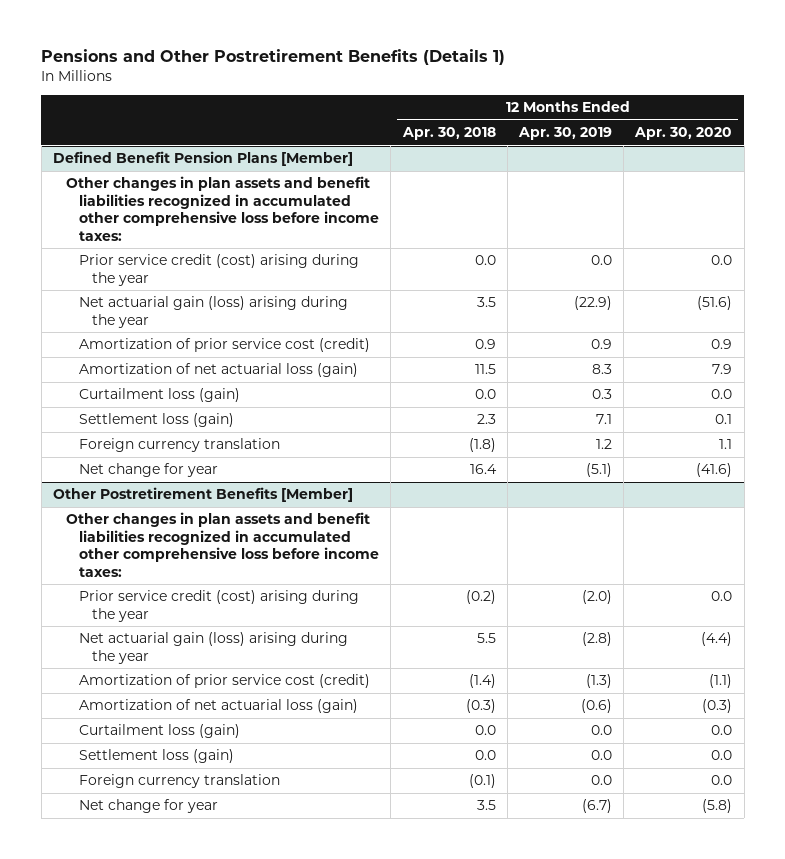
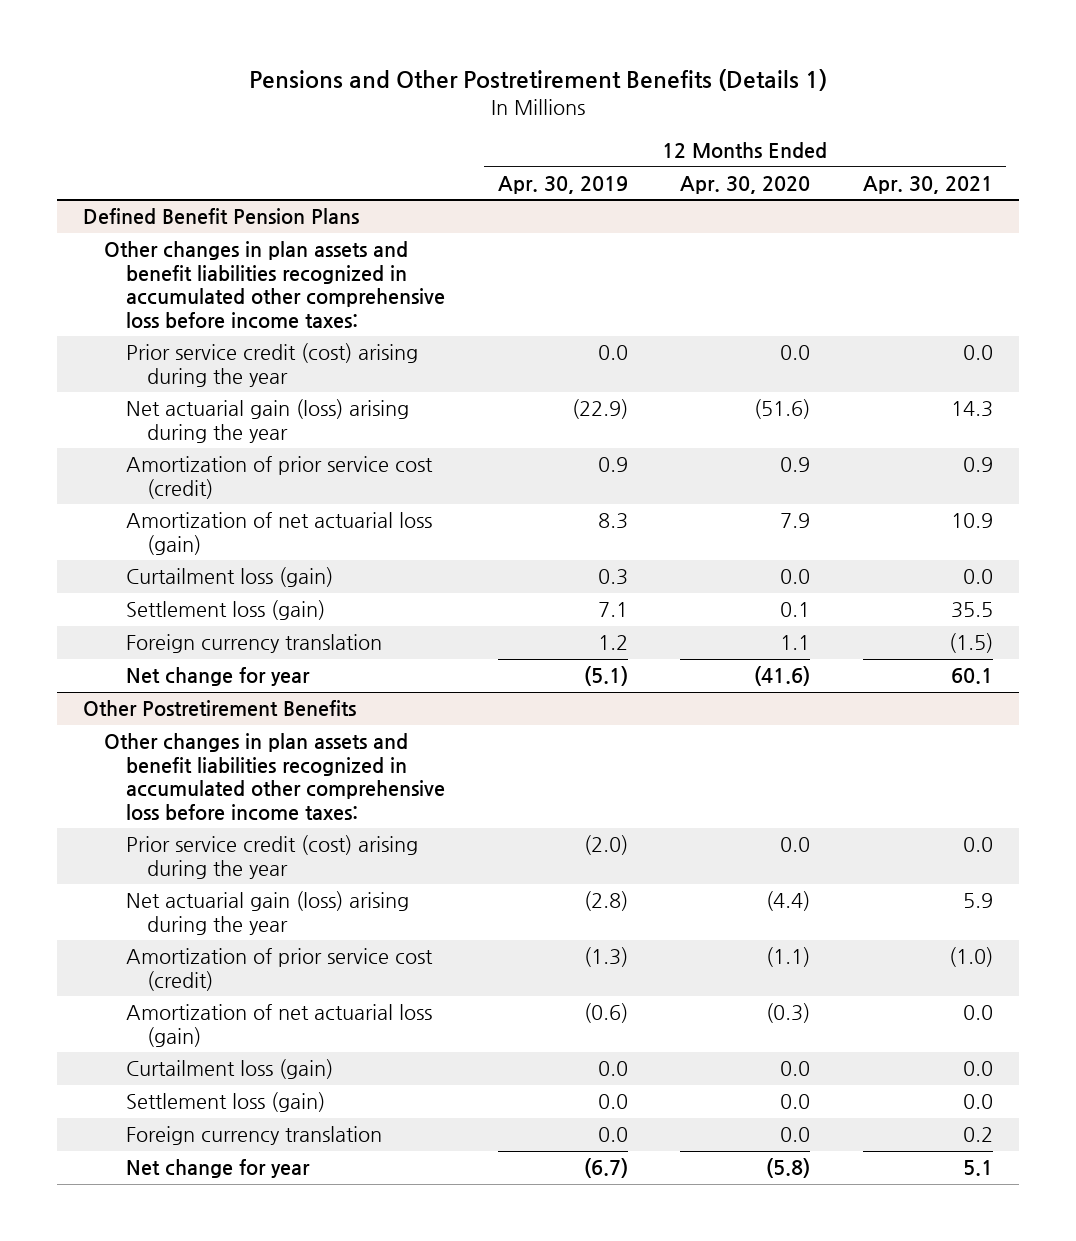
[401,127,496,141] Apr. 30, 2018 -> none
none -> [862,175,993,194] Apr. 30, 2021
[52,151,353,167] Defined Benefit Pension Plans [Member] -> [82,208,359,225] Defined Benefit Pension Plans
[52,487,353,503] Other Postretirement Benefits [Member] -> [82,700,356,717] Other Postretirement Benefits

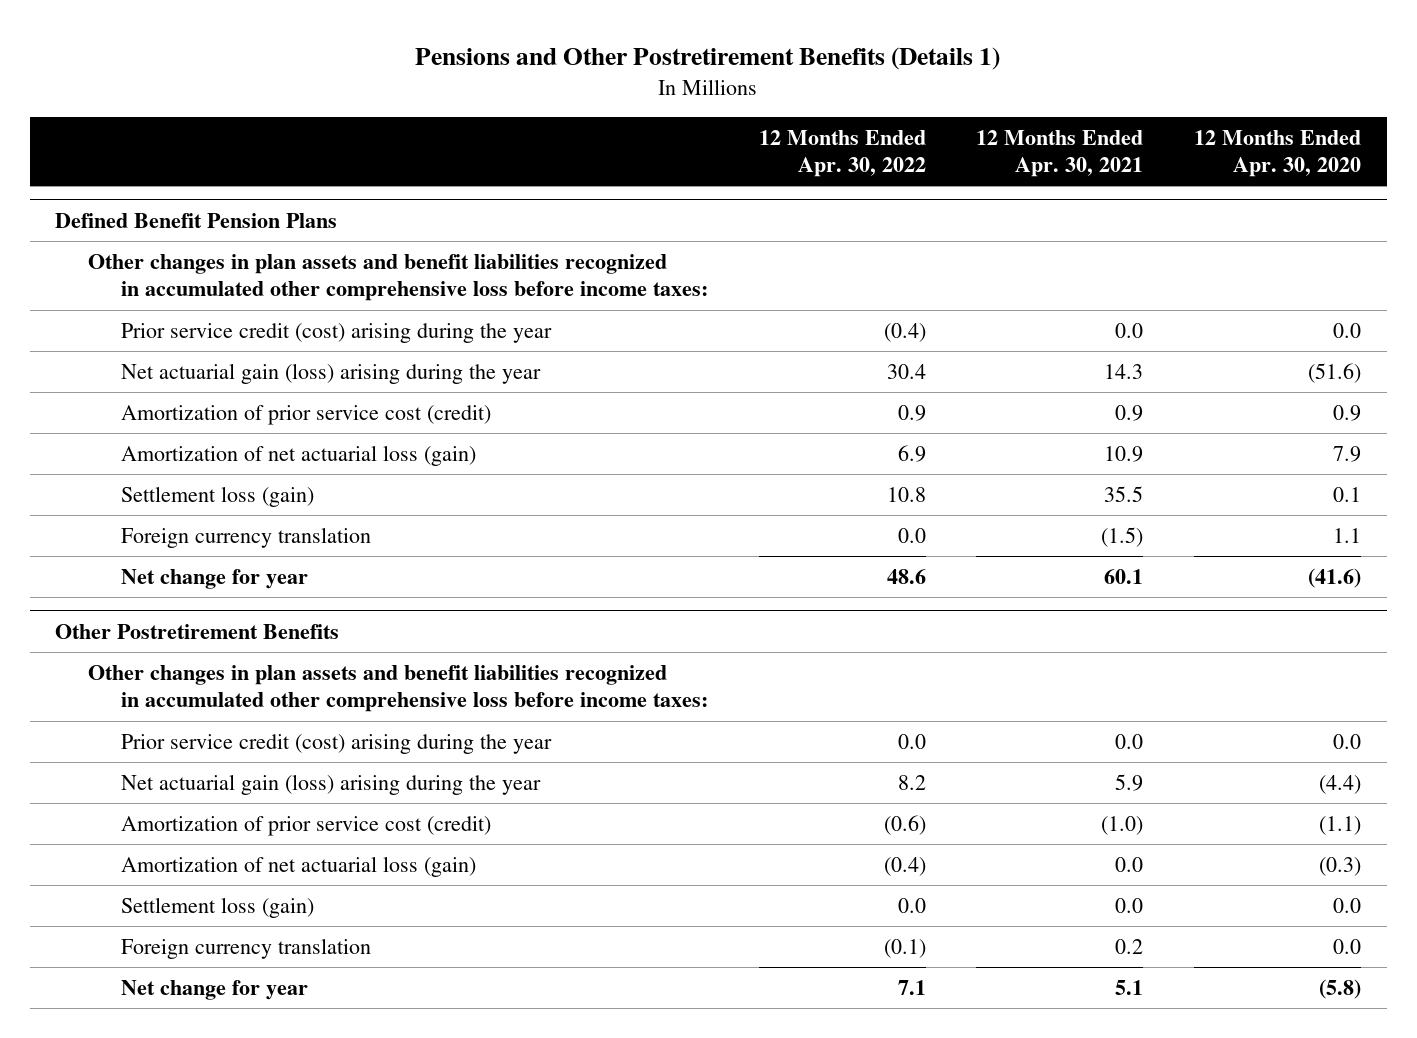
[497,175,628,194] Apr. 30, 2019 -> none
none -> [758,129,926,178] 12 Months Ended Apr. 30, 2022
[125,567,333,588] Curtailment loss (gain) -> none
[125,1059,333,1080] Curtailment loss (gain) -> none

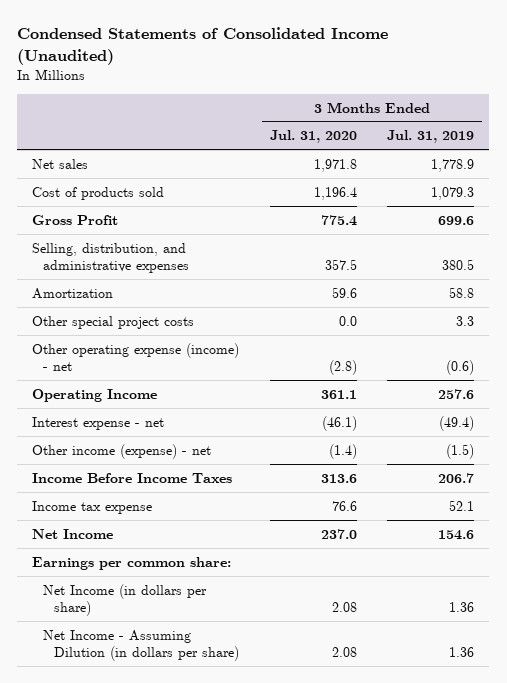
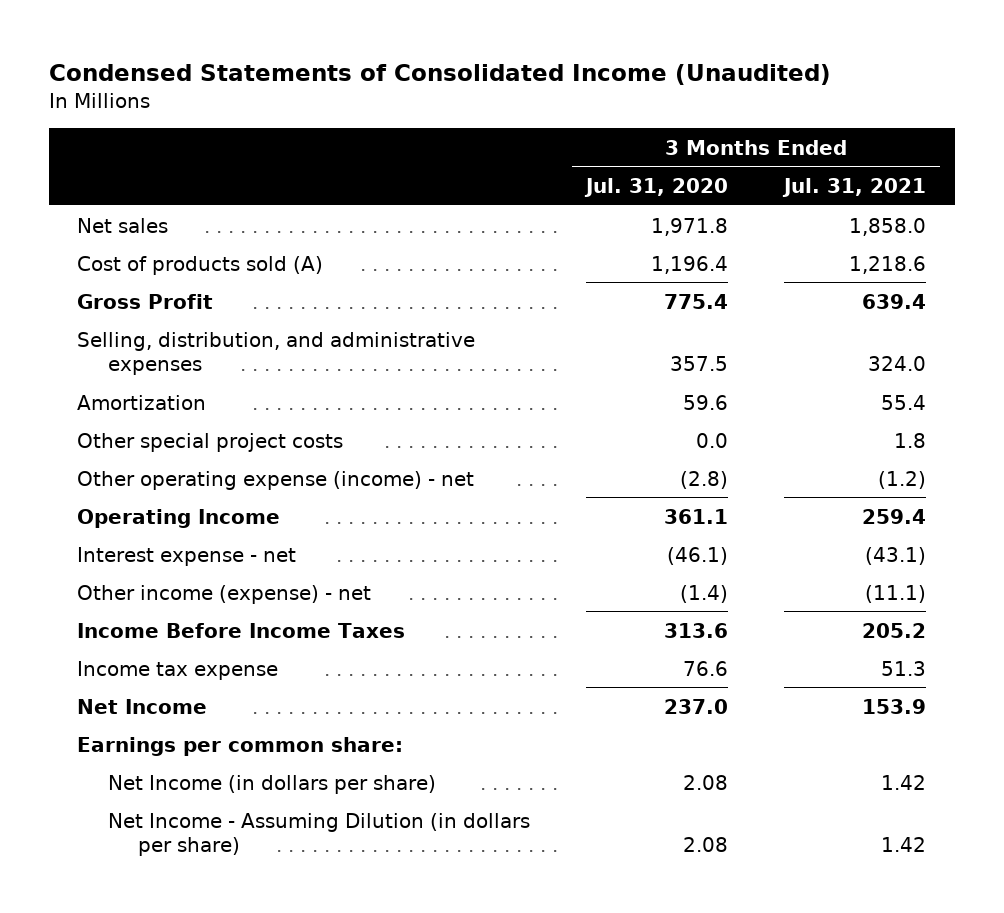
[387,130,475,144] Jul. 31, 2019 -> none
none -> [782,177,927,197] Jul. 31, 2021
[32,186,165,200] Cost of products sold -> [77,255,324,275] Cost of products sold (A)

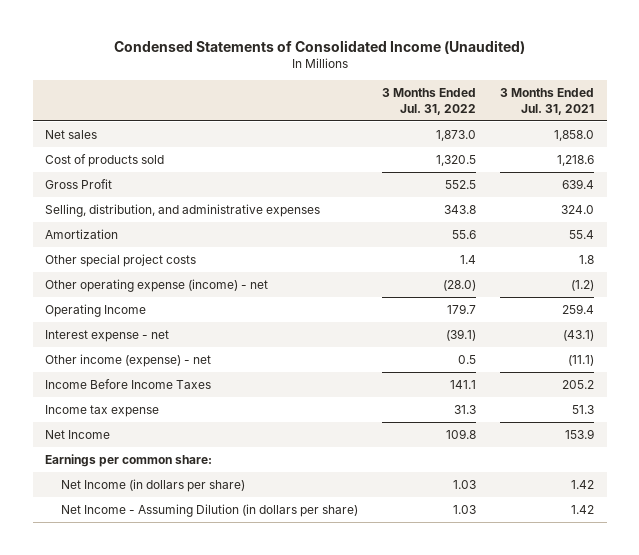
[583,177,728,197] Jul. 31, 2020 -> none
none -> [381,88,476,115] 3 Months Ended Jul. 31, 2022
[77,255,324,275] Cost of products sold (A) -> [44,153,164,167] Cost of products sold

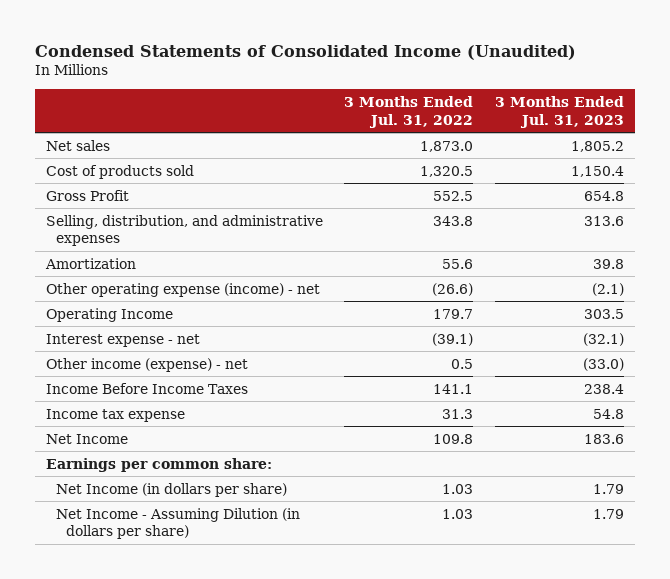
[500,88,595,115] 3 Months Ended Jul. 31, 2021 -> none
none -> [495,96,625,128] 3 Months Ended Jul. 31, 2023
[44,253,196,267] Other special project costs -> none
[442,279,476,291] (28.0) -> [432,282,474,296] (26.6)

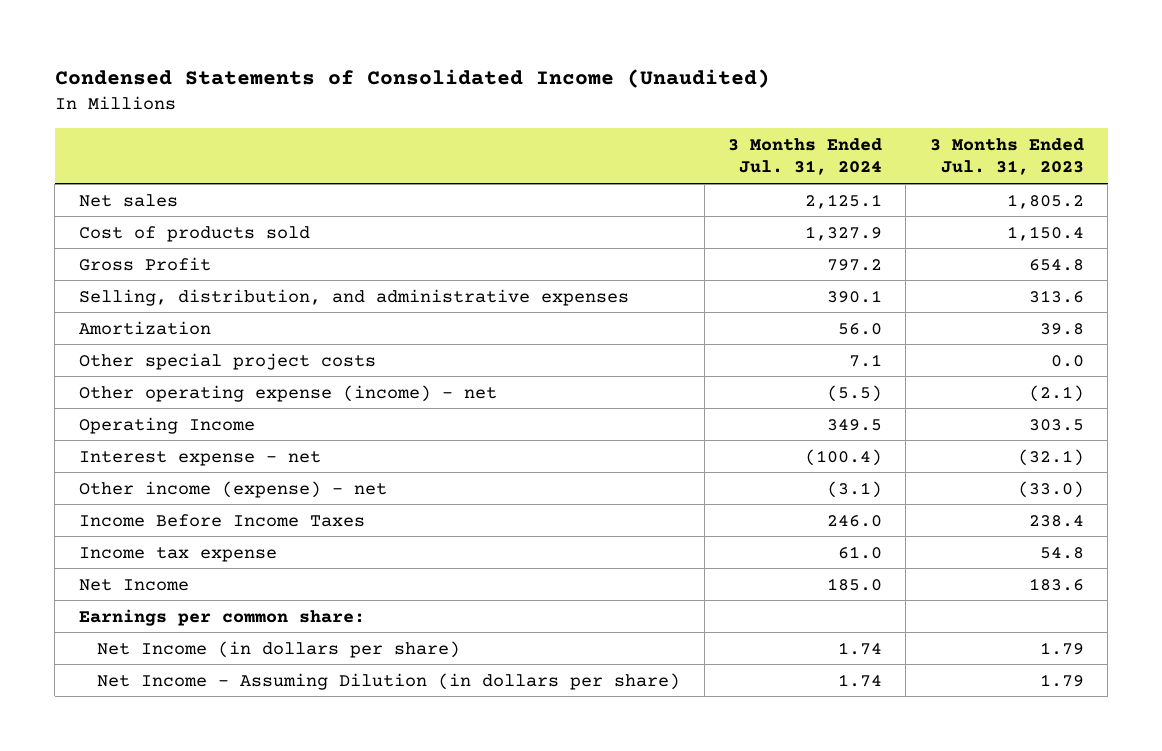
[344,96,474,128] 3 Months Ended Jul. 31, 2022 -> none
none -> [727,137,882,176] 3 Months Ended Jul. 31, 2024
none -> [78,352,376,370] Other special project costs

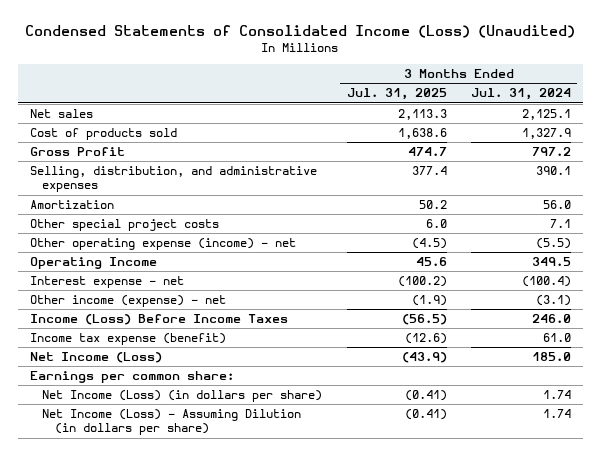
[54,69,770,89] Condensed Statements of Consolidated Income (Unaudited) -> [25,24,576,38] Condensed Statements of Consolidated Income (Loss) (Unaudited)
[929,137,1084,176] 3 Months Ended Jul. 31, 2023 -> none
none -> [346,88,447,101] Jul. 31, 2025
[78,513,365,527] Income Before Income Taxes -> [29,314,288,326] Income (Loss) Before Income Taxes
[78,546,277,562] Income tax expense -> [29,333,226,346] Income tax expense (benefit)
[78,578,189,591] Net Income -> [29,352,162,364] Net Income (Loss)
[97,640,461,658] Net Income (in dollars per share) -> [42,390,323,403] Net Income (Loss) (in dollars per share)
[97,672,681,690] Net Income - Assuming Dilution (in dollars per share) -> [42,409,302,436] Net Income (Loss) - Assuming Dilution (in dollars per share)

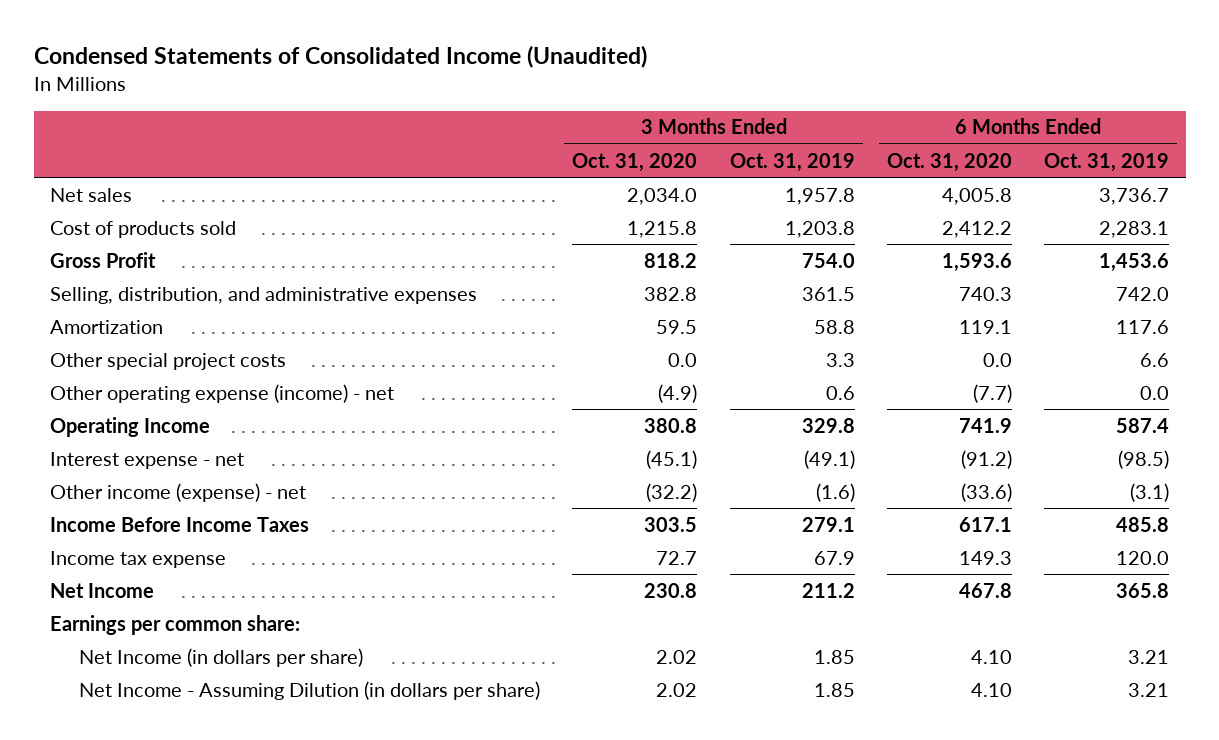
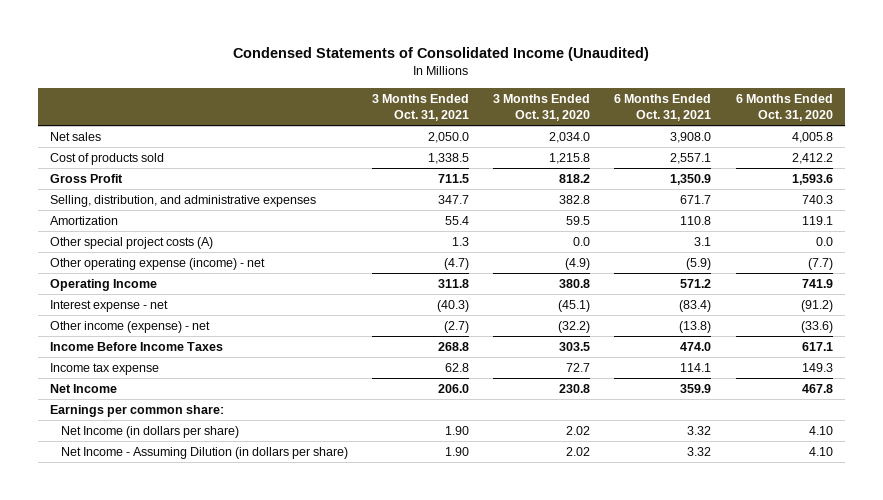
[729,152,855,172] Oct. 31, 2019 -> none
[1044,152,1170,172] Oct. 31, 2019 -> none
none -> [372,93,470,122] 3 Months Ended Oct. 31, 2021
none -> [614,93,712,122] 6 Months Ended Oct. 31, 2021
[49,352,286,370] Other special project costs -> [50,236,214,249] Other special project costs (A)

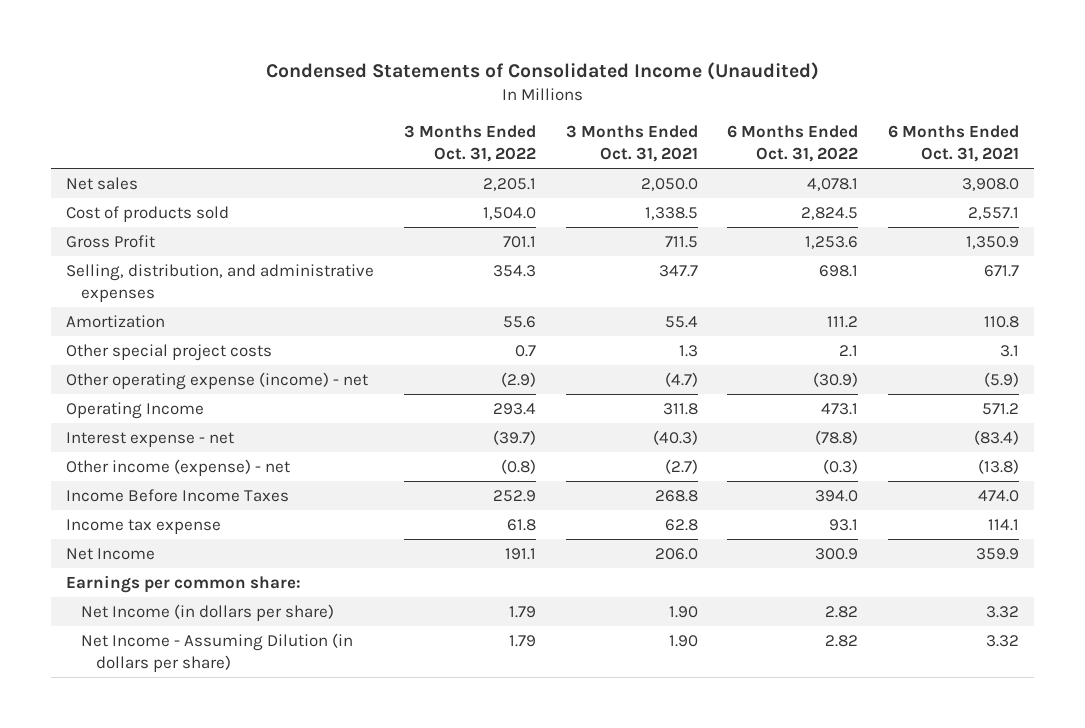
[493,93,591,122] 3 Months Ended Oct. 31, 2020 -> none
[735,93,833,122] 6 Months Ended Oct. 31, 2020 -> none
none -> [403,125,536,163] 3 Months Ended Oct. 31, 2022
none -> [727,125,859,163] 6 Months Ended Oct. 31, 2022
[50,236,214,249] Other special project costs (A) -> [65,343,272,361] Other special project costs

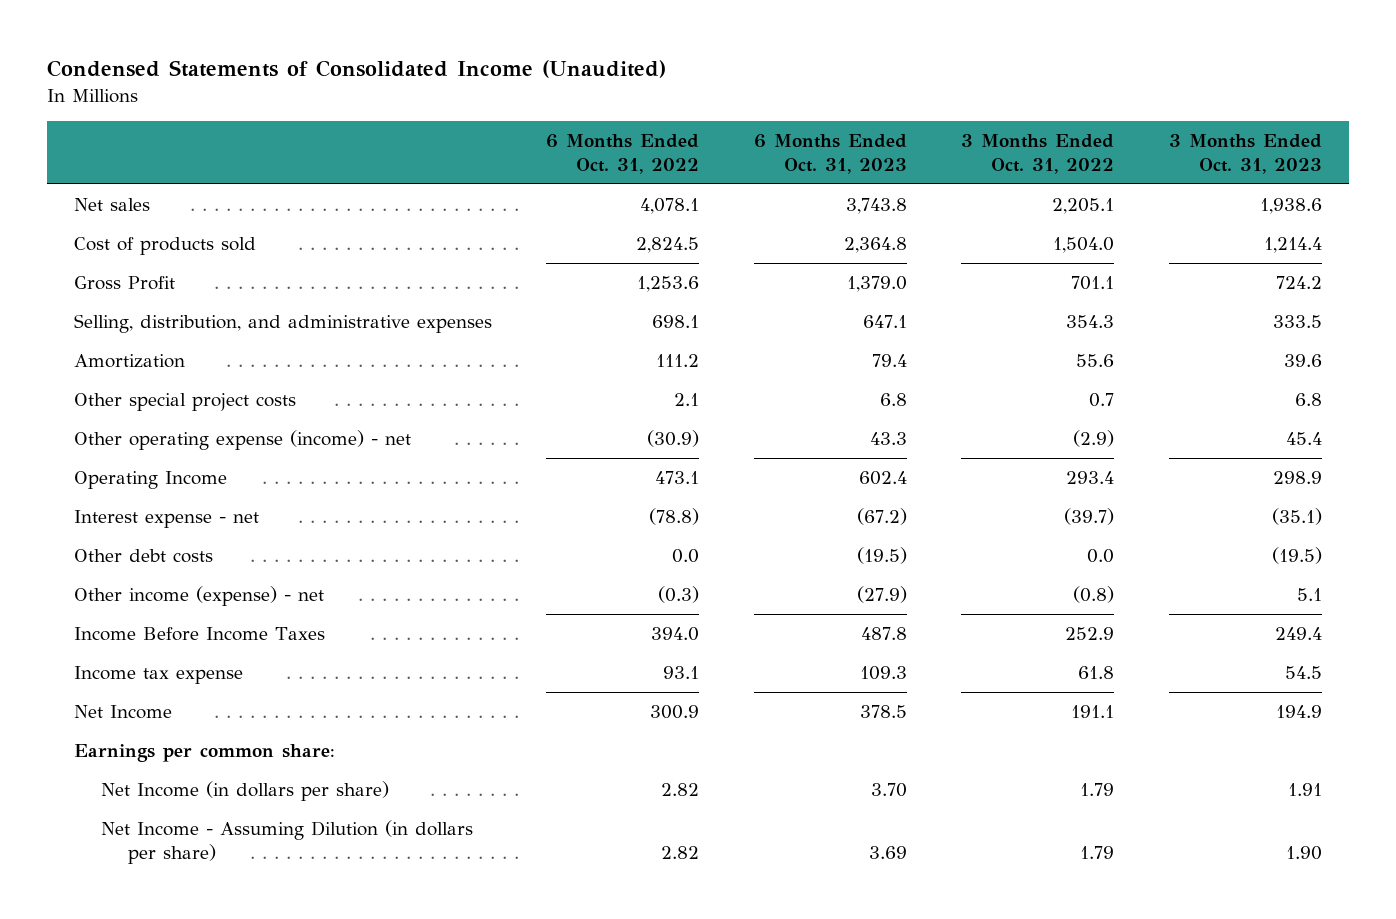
[565,125,698,163] 3 Months Ended Oct. 31, 2021 -> none
[888,125,1020,163] 6 Months Ended Oct. 31, 2021 -> none
none -> [753,134,907,174] 6 Months Ended Oct. 31, 2023
none -> [1168,134,1322,174] 3 Months Ended Oct. 31, 2023
none -> [73,549,213,564] Other debt costs

